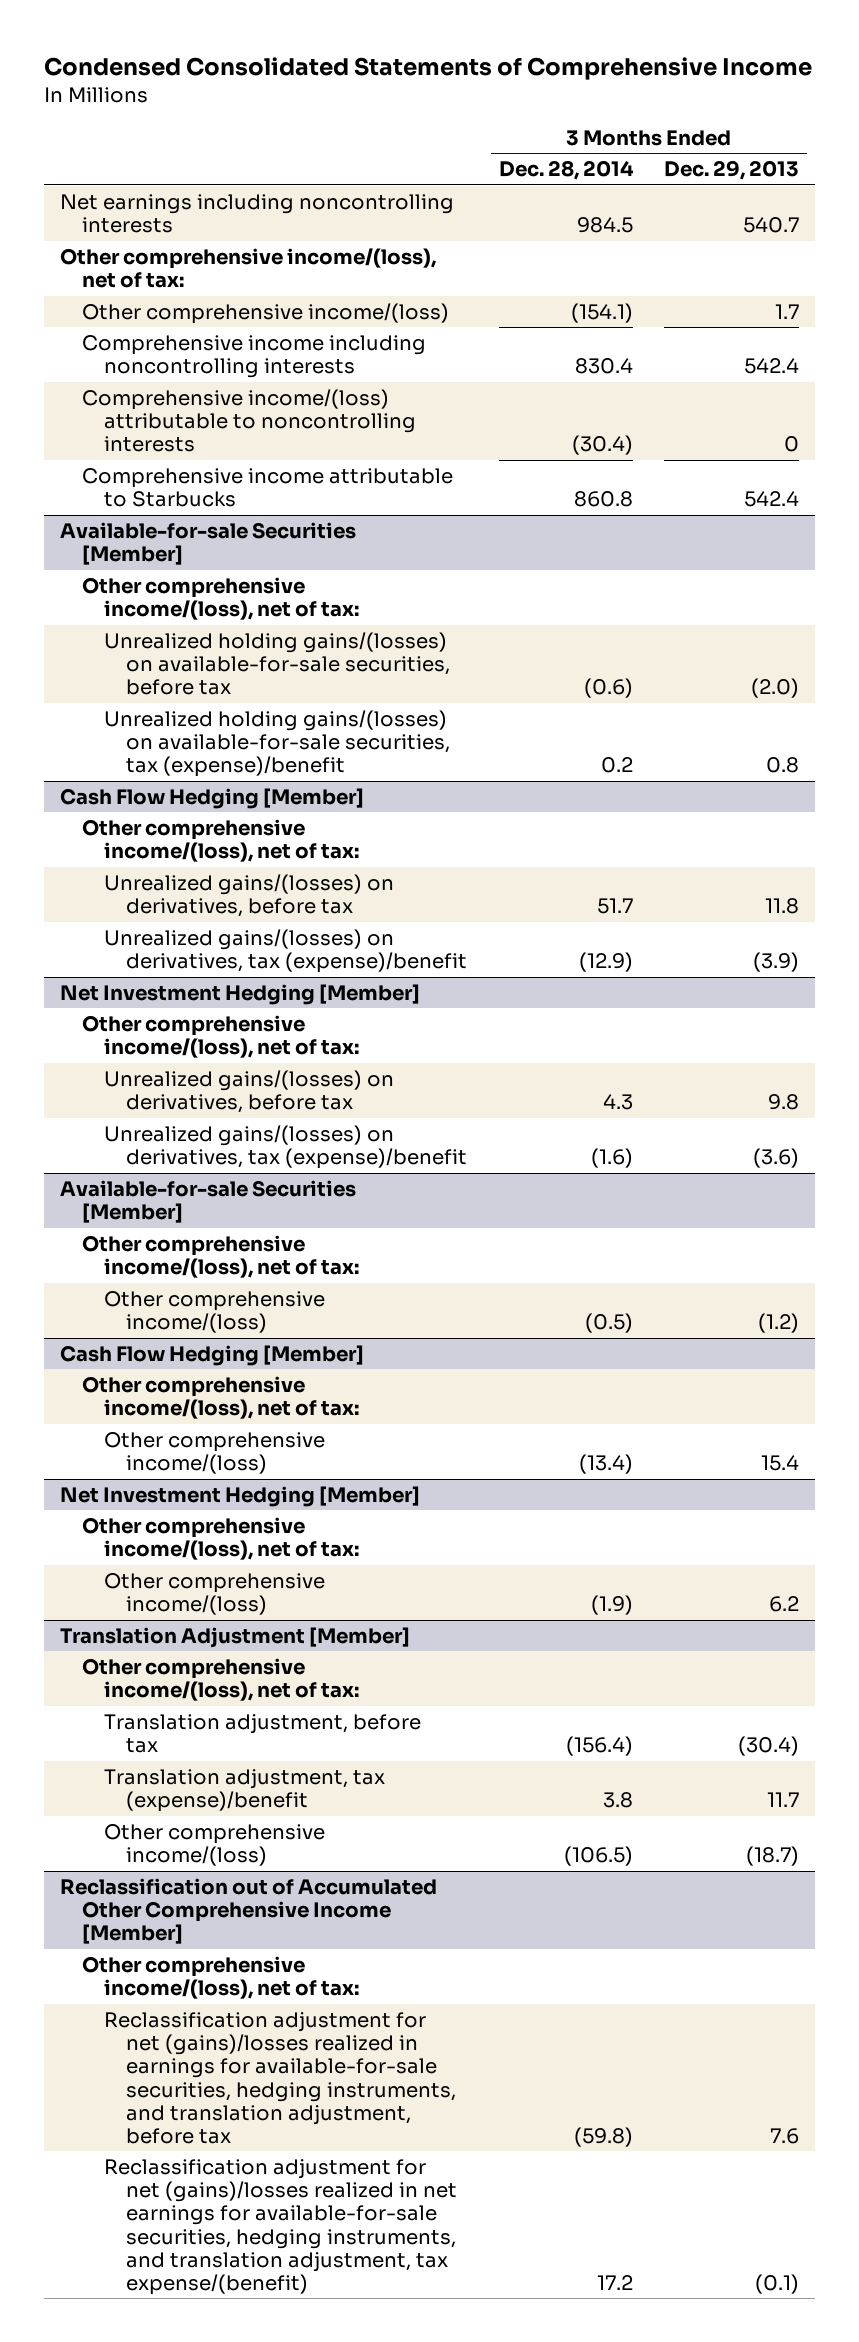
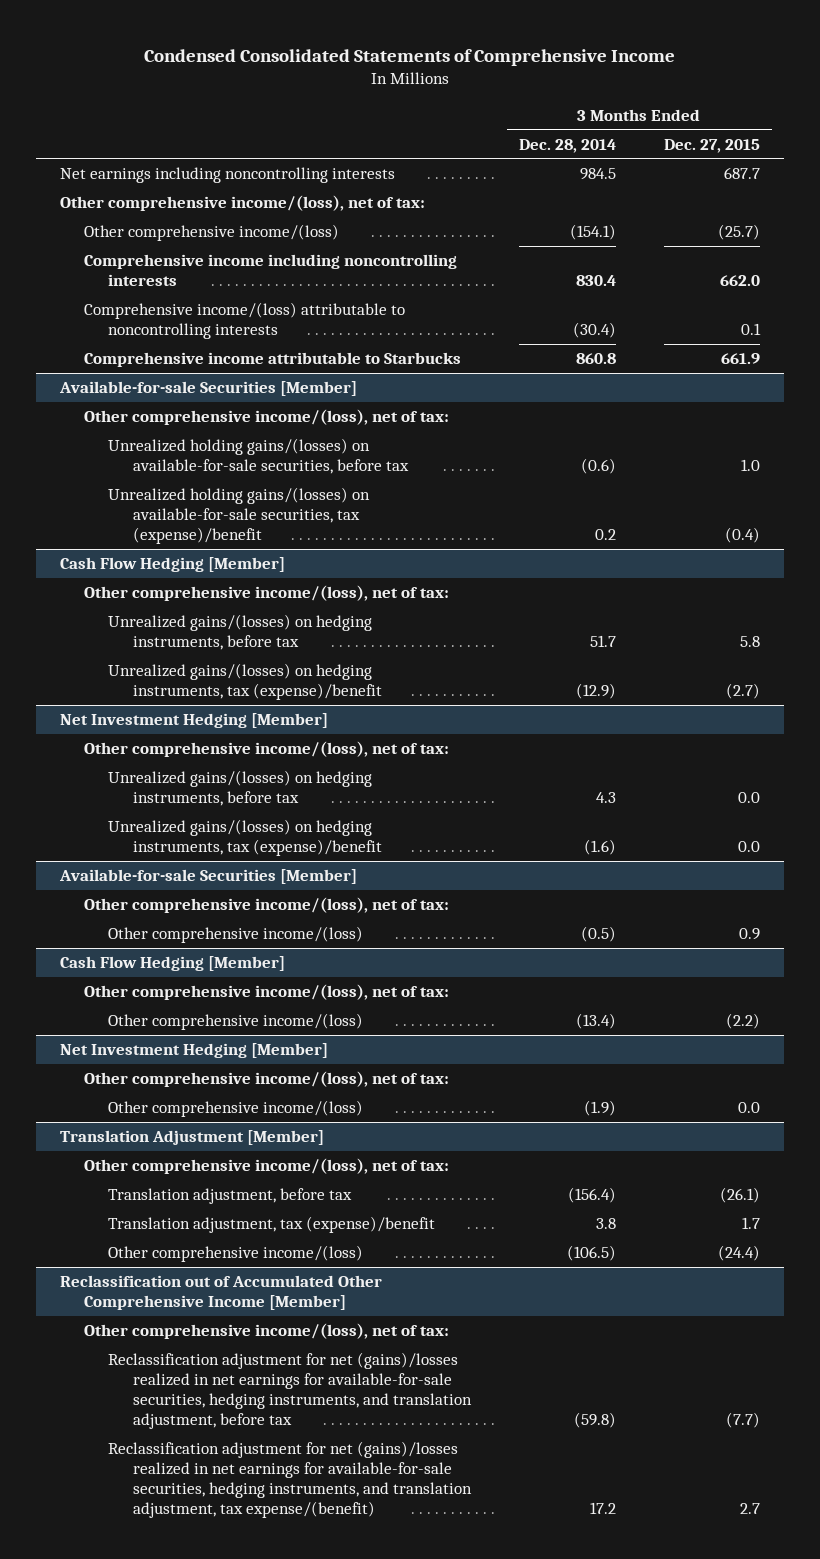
[664,160,800,181] Dec. 29, 2013 -> none
none -> [663,138,760,153] Dec. 27, 2015
[104,873,395,918] Unrealized gains/(losses) on derivatives, before tax -> [108,613,373,651] Unrealized gains/(losses) on hedging instruments, before tax
[104,928,468,974] Unrealized gains/(losses) on derivatives, tax (expense)/benefit -> [108,662,382,701] Unrealized gains/(losses) on hedging instruments, tax (expense)/benefit
[104,1069,395,1114] Unrealized gains/(losses) on derivatives, before tax -> [108,769,373,807] Unrealized gains/(losses) on hedging instruments, before tax
[104,1124,468,1170] Unrealized gains/(losses) on derivatives, tax (expense)/benefit -> [108,818,382,857] Unrealized gains/(losses) on hedging instruments, tax (expense)/benefit
[104,2011,457,2145] Reclassification adjustment for net (gains)/losses realized in earnings for available-for-sale securities, hedging instruments, and translation adjustment, before tax -> [108,1351,472,1430] Reclassification adjustment for net (gains)/losses realized in net earnings for available-for-sale securities, hedging instruments, and translation adjustment, before tax

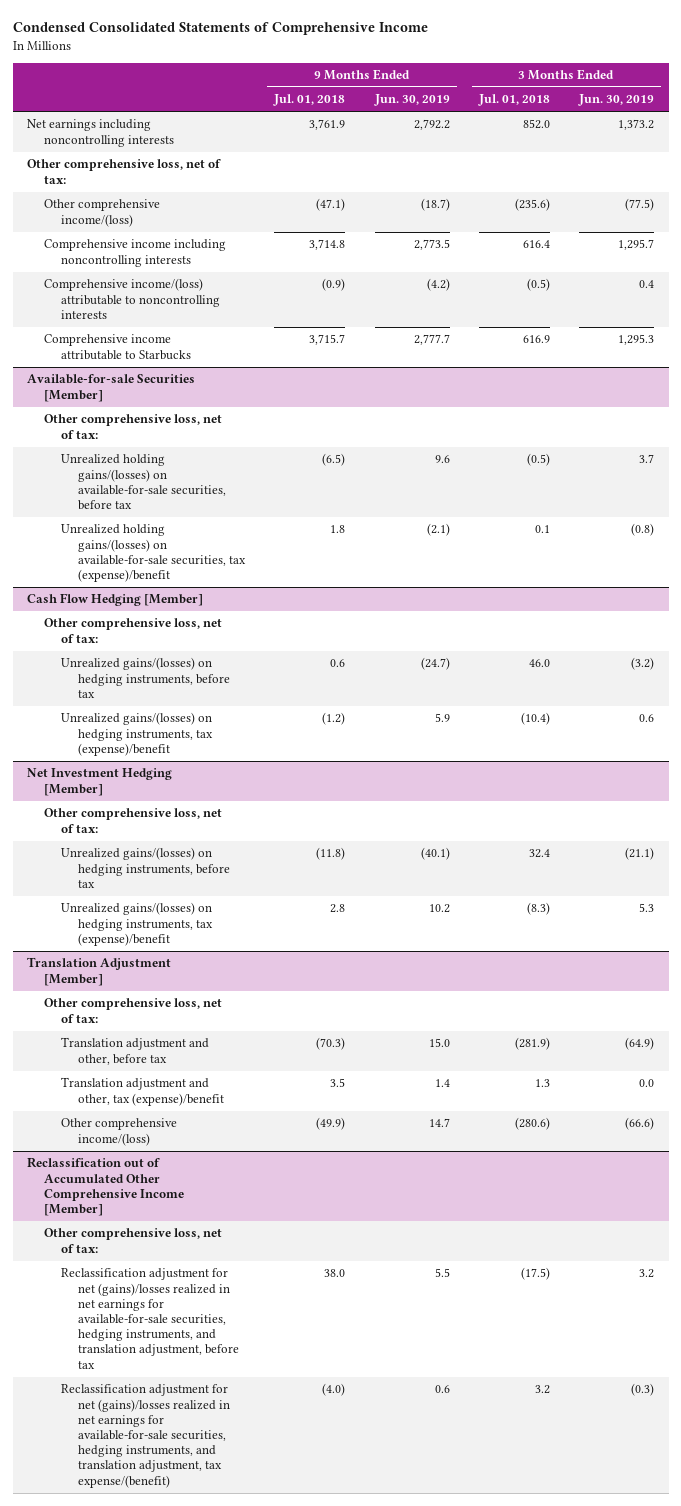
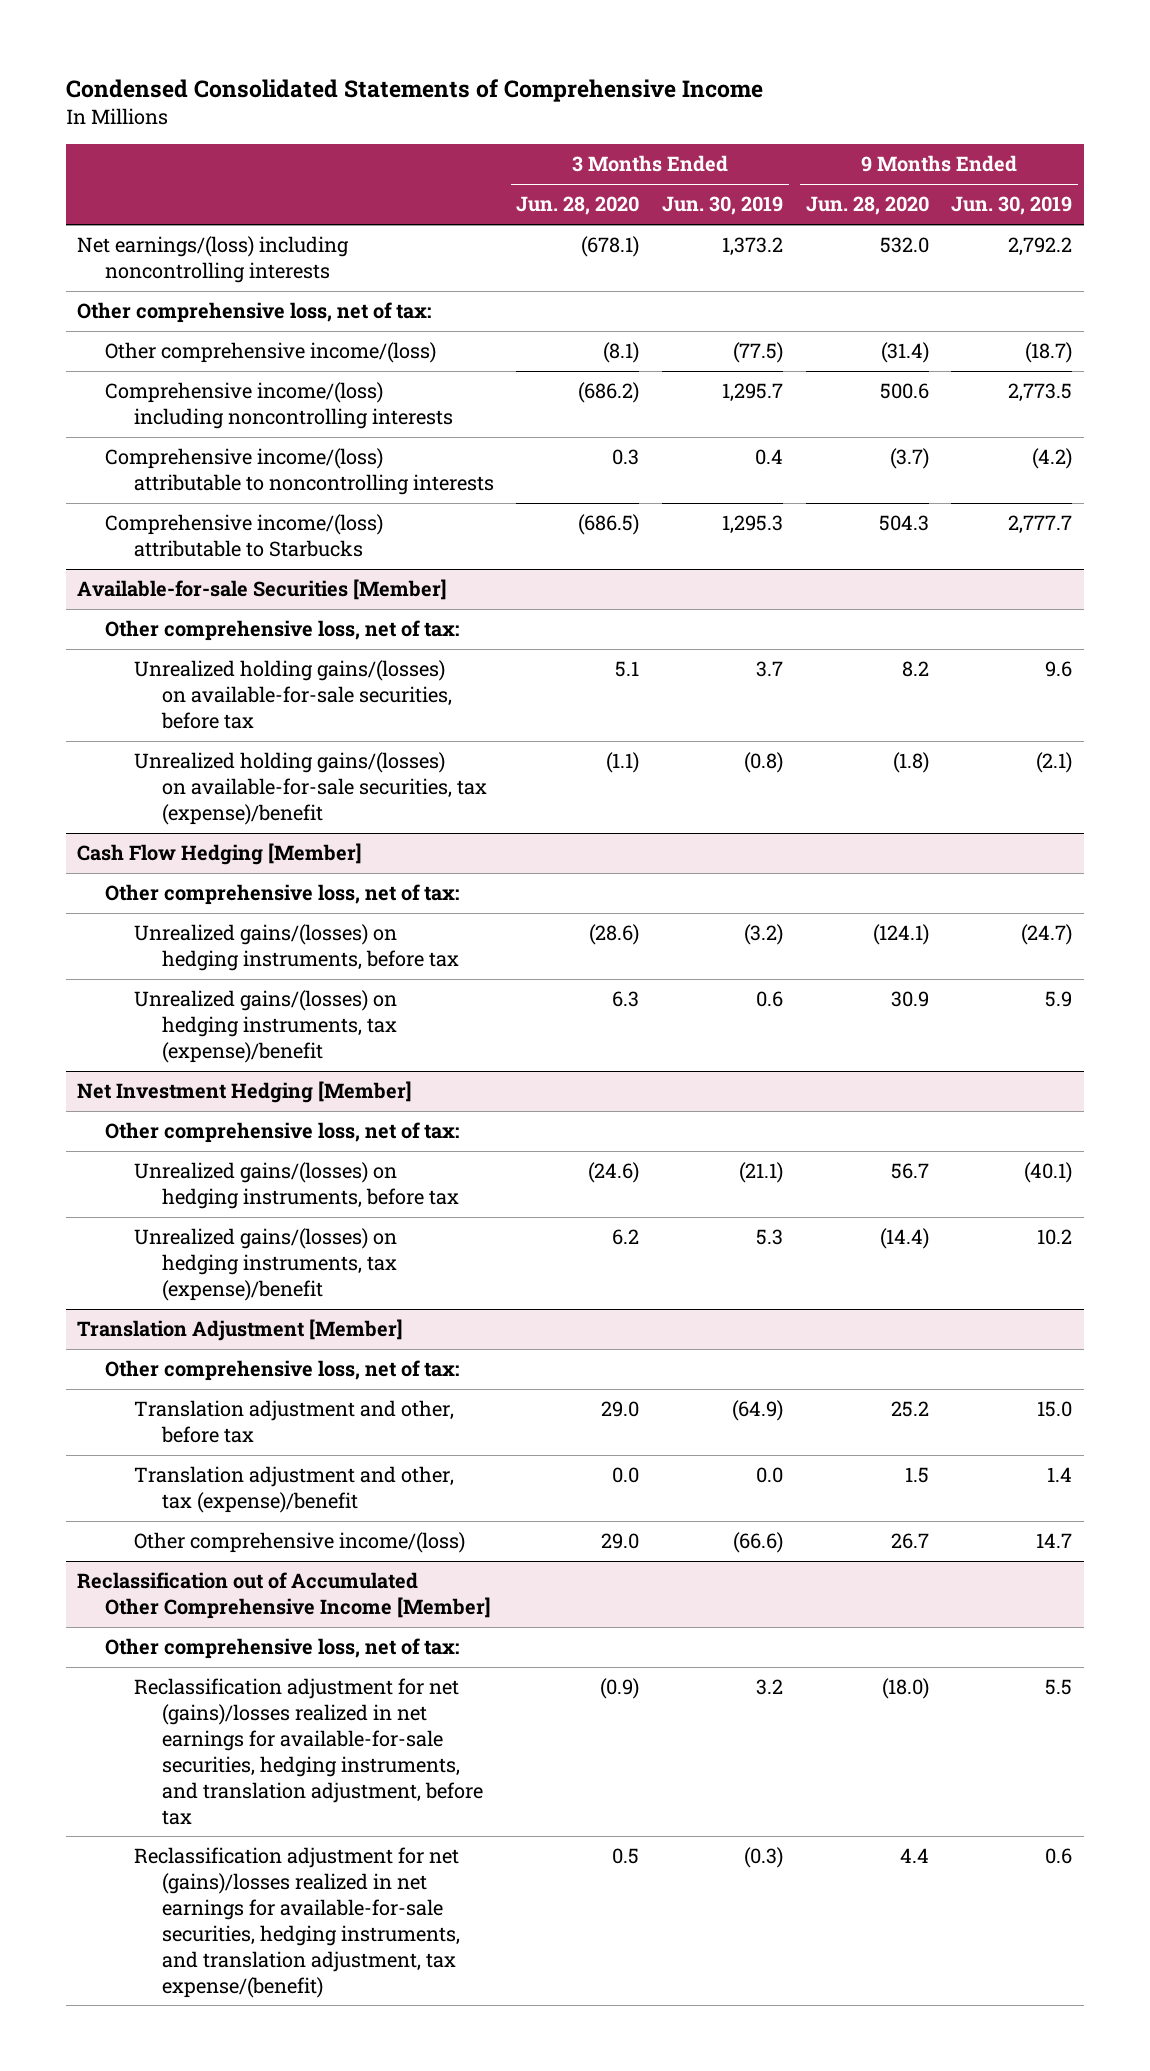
[273,94,346,107] Jul. 01, 2018 -> none
[477,94,550,107] Jul. 01, 2018 -> none
none -> [516,196,640,216] Jun. 28, 2020
none -> [805,196,929,216] Jun. 28, 2020
[27,119,175,147] Net earnings including noncontrolling interests -> [77,236,350,284] Net earnings/(loss) including noncontrolling interests
[44,239,227,267] Comprehensive income including noncontrolling interests -> [105,382,453,430] Comprehensive income/(loss) including noncontrolling interests
[44,334,192,360] Comprehensive income attributable to Starbucks -> [105,514,384,558] Comprehensive income/(loss) attributable to Starbucks

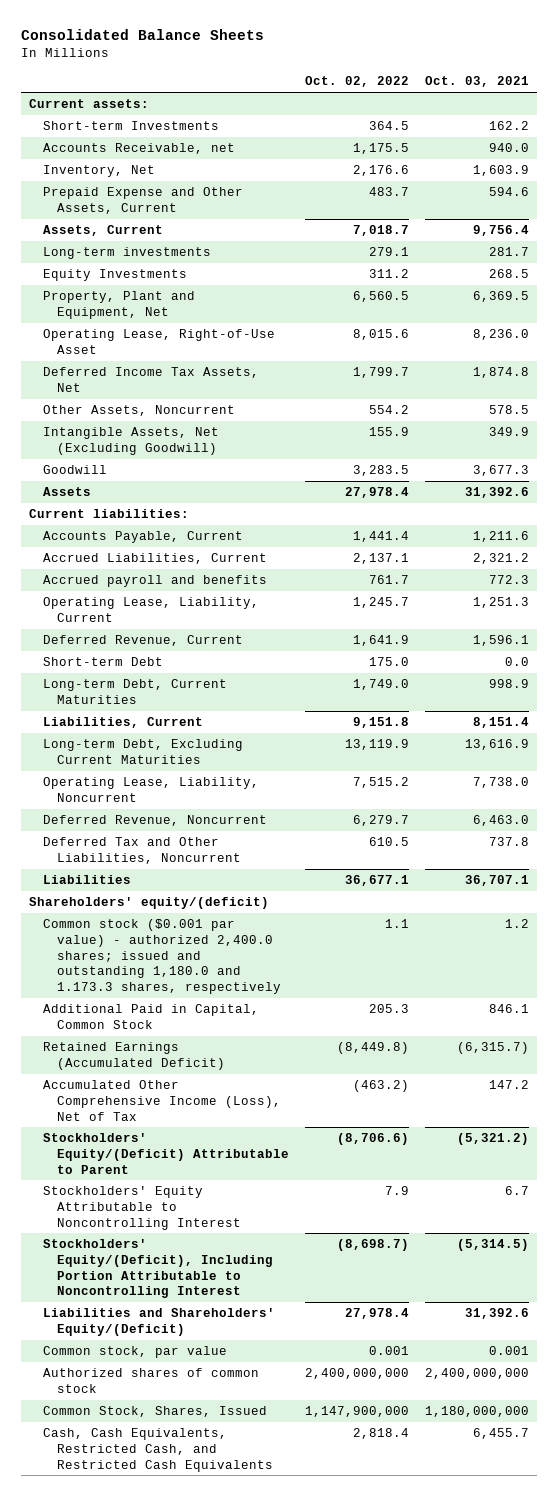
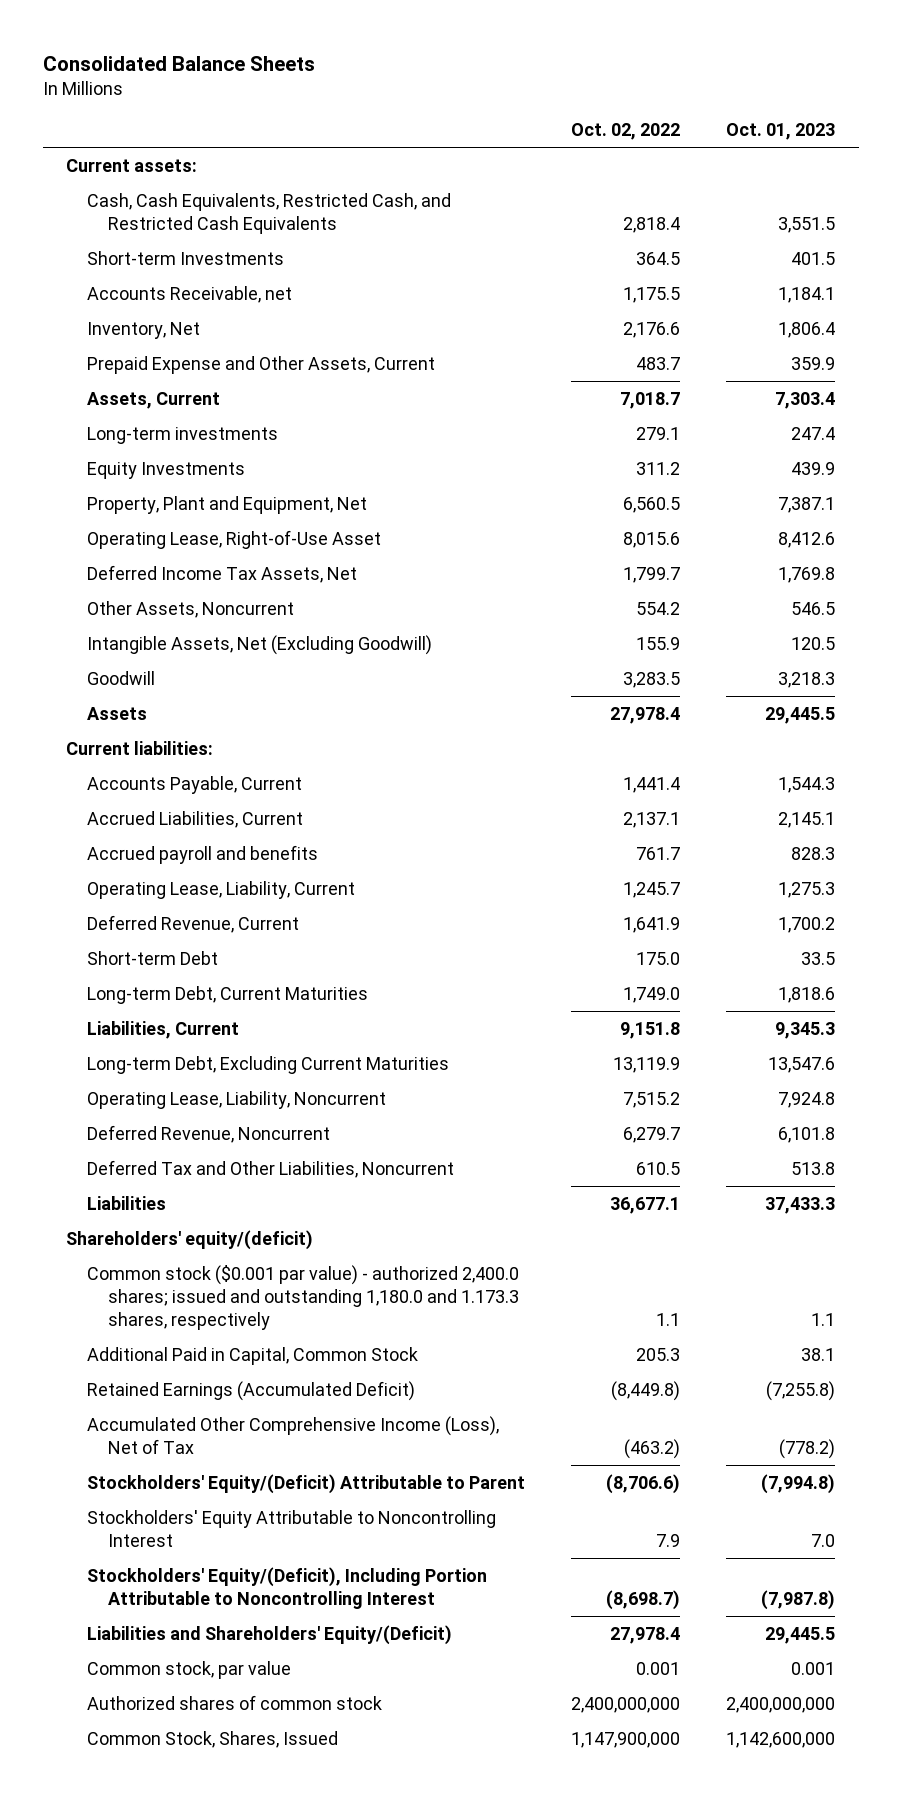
[424,76,529,88] Oct. 03, 2021 -> none
none -> [726,123,836,141] Oct. 01, 2023
[43,1428,274,1472] Cash, Cash Equivalents, Restricted Cash, and Restricted Cash Equivalents -> [87,192,452,234] Cash, Cash Equivalents, Restricted Cash, and Restricted Cash Equivalents

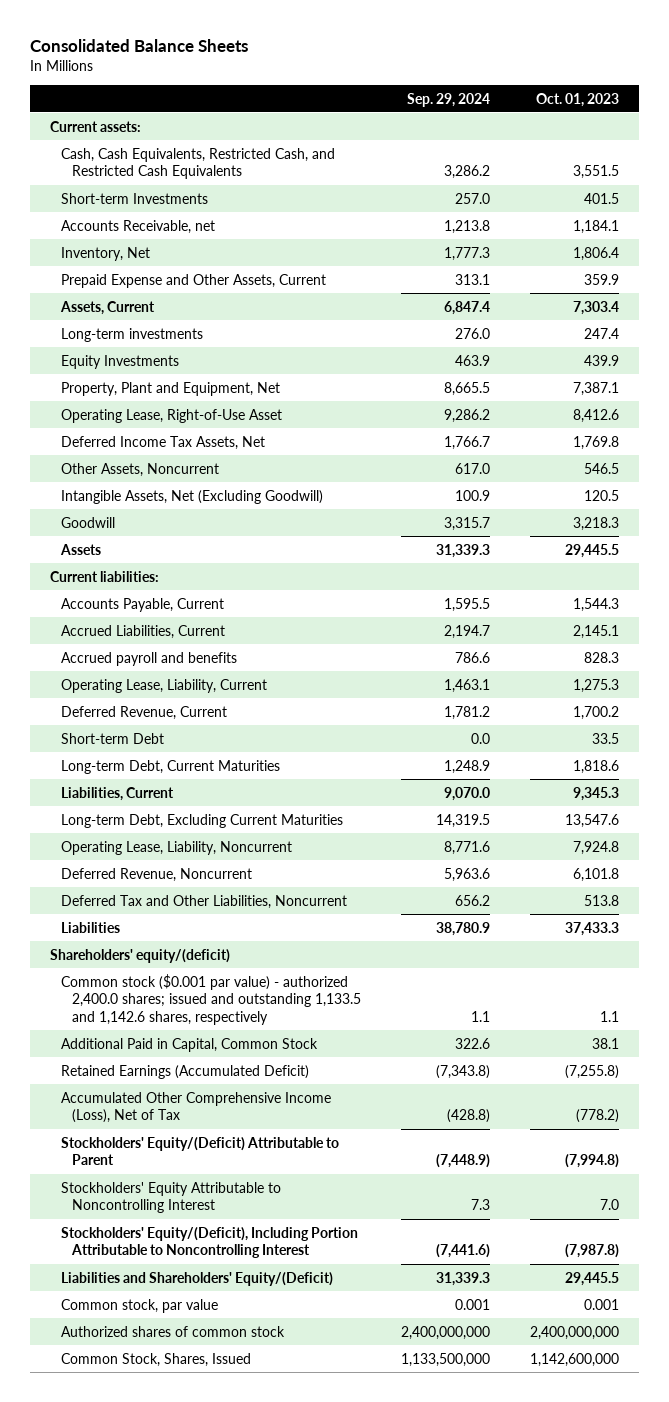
[571,123,681,141] Oct. 02, 2022 -> none
none -> [406,92,490,107] Sep. 29, 2024
[87,1264,520,1331] Common stock ($0.001 par value) - authorized 2,400.0 shares; issued and outstanding 1,180.0 and 1.173.3 shares, respectively -> [60,973,361,1025] Common stock ($0.001 par value) - authorized 2,400.0 shares; issued and outstanding 1,133.5 and 1,142.6 shares, respectively

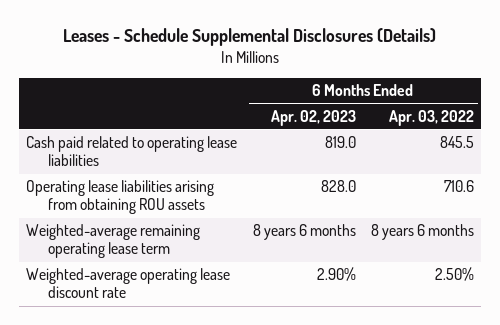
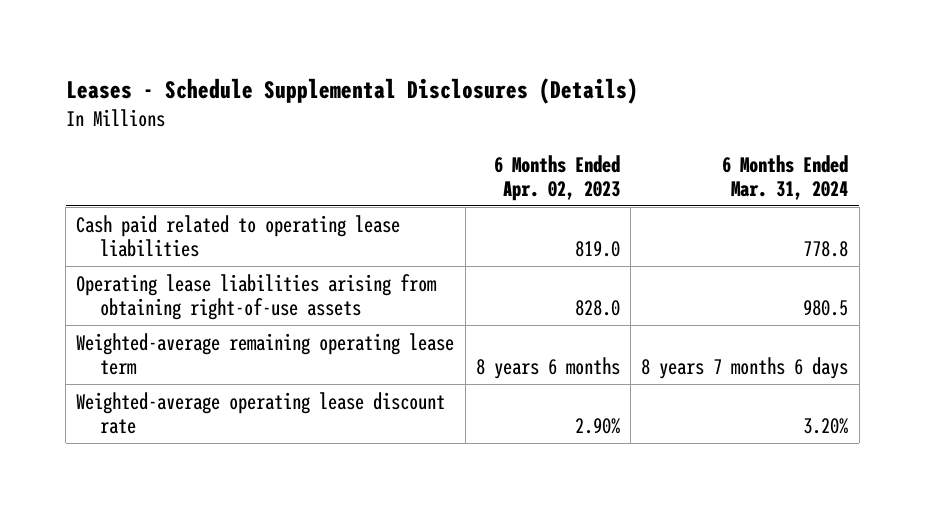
[388,109,474,126] Apr. 03, 2022 -> none
none -> [722,154,849,200] 6 Months Ended Mar. 31, 2024
[26,180,215,215] Operating lease liabilities arising from obtaining ROU assets -> [76,273,438,320] Operating lease liabilities arising from obtaining right-of-use assets

